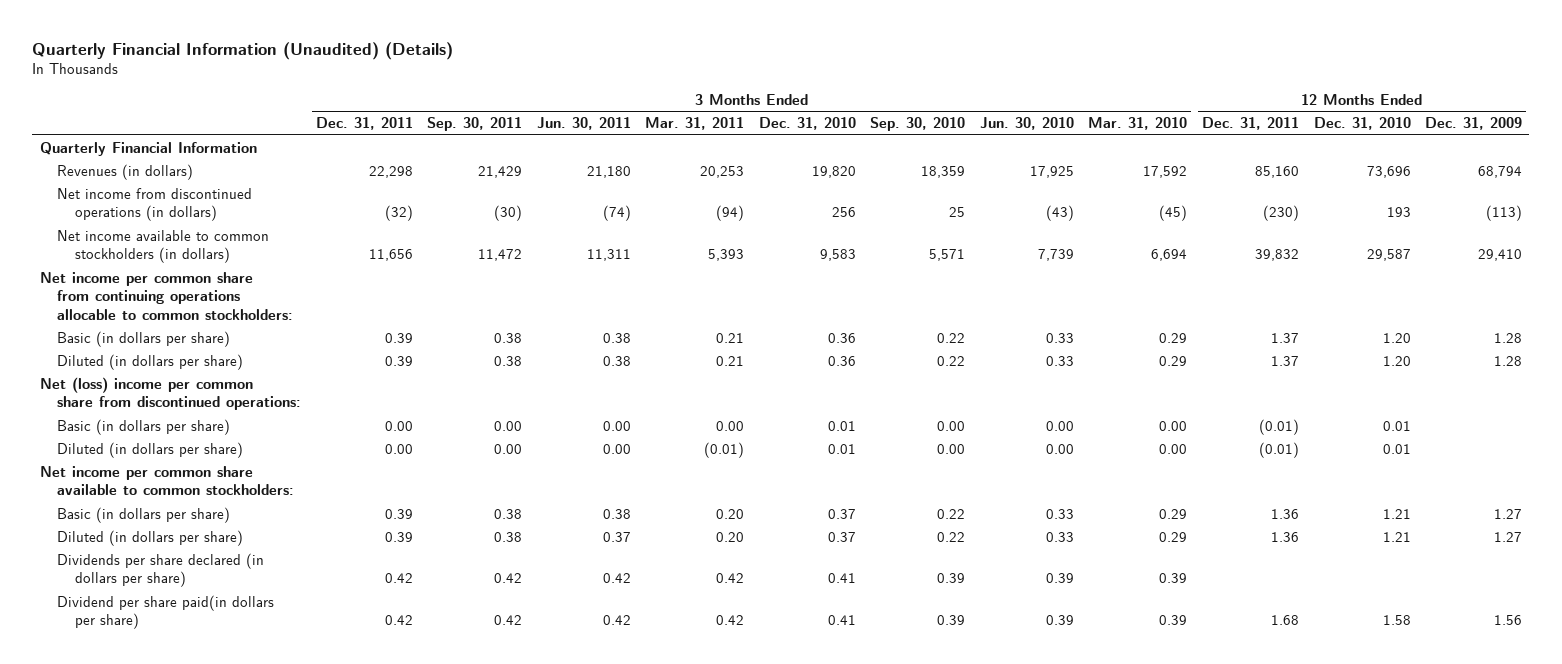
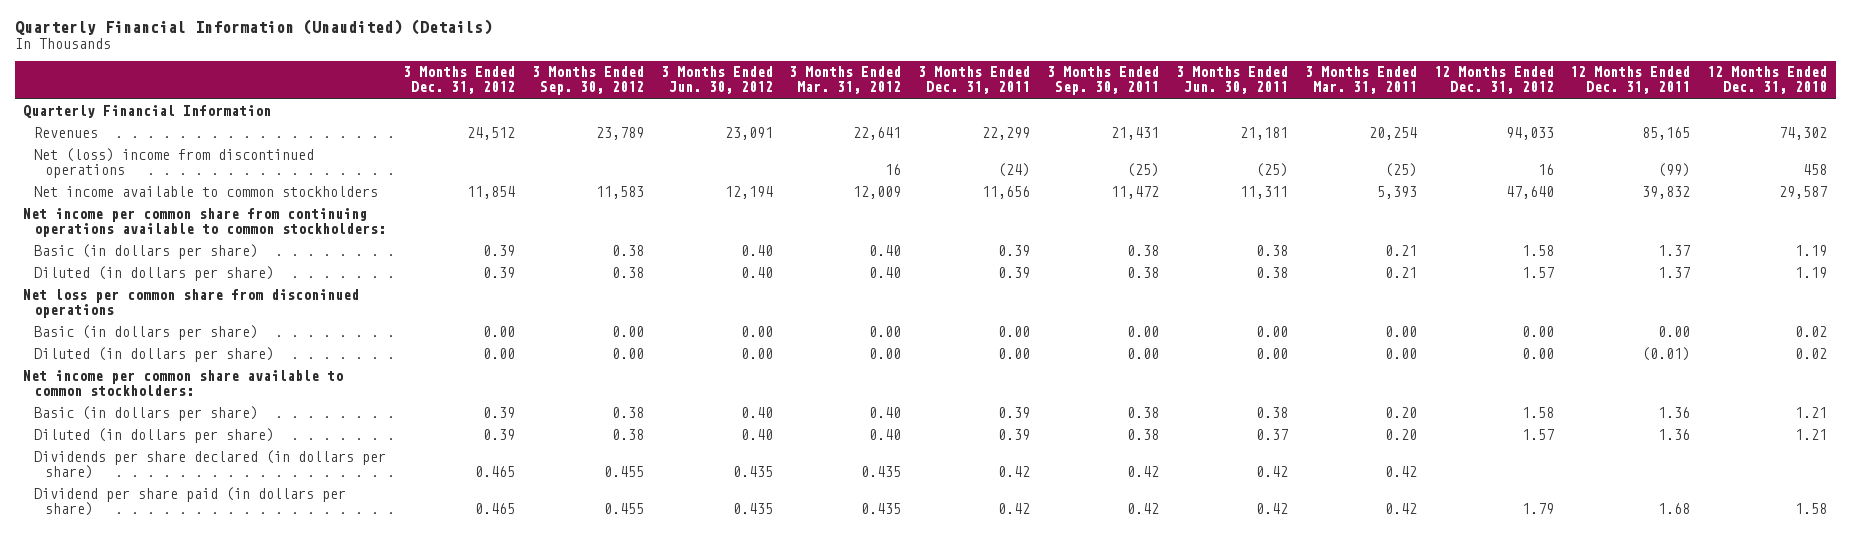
[758,117,856,131] Dec. 31, 2010 -> none
[870,117,966,132] Sep. 30, 2010 -> none
[979,117,1074,131] Jun. 30, 2010 -> none
[1088,117,1188,131] Mar. 31, 2010 -> none
[1425,117,1523,131] Dec. 31, 2009 -> none
none -> [402,66,515,95] 3 Months Ended Dec. 31, 2012
none -> [531,66,644,96] 3 Months Ended Sep. 30, 2012
none -> [660,66,773,95] 3 Months Ended Jun. 30, 2012
none -> [789,66,902,95] 3 Months Ended Mar. 31, 2012
none -> [1433,66,1554,95] 12 Months Ended Dec. 31, 2012
[57,163,194,180] Revenues (in dollars) -> [34,126,99,138] Revenues
[368,165,413,178] 22,298 -> [982,126,1031,140] 22,299
[478,165,523,178] 21,429 -> [1111,126,1160,140] 21,431
[586,165,631,178] 21,180 -> [1239,126,1288,140] 21,181
[700,165,745,178] 20,253 -> [1368,126,1417,140] 20,254
[1255,165,1300,178] 85,160 -> [1642,126,1691,140] 85,165
[1366,165,1411,178] 73,696 -> [1779,126,1828,140] 74,302
[57,187,253,222] Net income from discontinued operations (in dollars) -> [34,147,315,178] Net (loss) income from discontinued operations
[384,205,413,222] (32) -> [998,162,1031,177] (24)
[494,205,523,222] (30) -> [1127,162,1160,177] (25)
[602,205,631,222] (74) -> [1255,162,1288,177] (25)
[716,205,745,222] (94) -> [1384,162,1417,177] (25)
[1263,205,1300,222] (230) -> [1658,162,1691,177] (99)
[1386,207,1411,218] 193 -> [1803,163,1828,175] 458
[57,229,270,264] Net income available to common stockholders (in dollars) -> [34,185,379,197] Net income available to common stockholders
[39,271,294,320] Net income per common share from continuing operations allocable to common stockholders: -> [22,207,387,237] Net income per common share from continuing operations available to common stockholders:
[1382,332,1411,343] 1.20 -> [1795,244,1828,256] 1.19
[1382,355,1411,366] 1.20 -> [1795,266,1828,278] 1.19
[39,376,302,411] Net (loss) income per common share from discontinued operations: -> [22,288,359,318] Net loss per common share from disconinued operations
[1259,418,1300,435] (0.01) -> [1658,325,1691,337] 0.00
[1382,420,1411,431] 0.01 -> [1795,325,1828,337] 0.02
[704,441,745,458] (0.01) -> [1384,347,1417,359] 0.00
[1382,443,1411,454] 0.01 -> [1795,347,1828,359] 0.02
[57,594,275,630] Dividend per share paid(in dollars per share) -> [34,486,347,516] Dividend per share paid (in dollars per share)

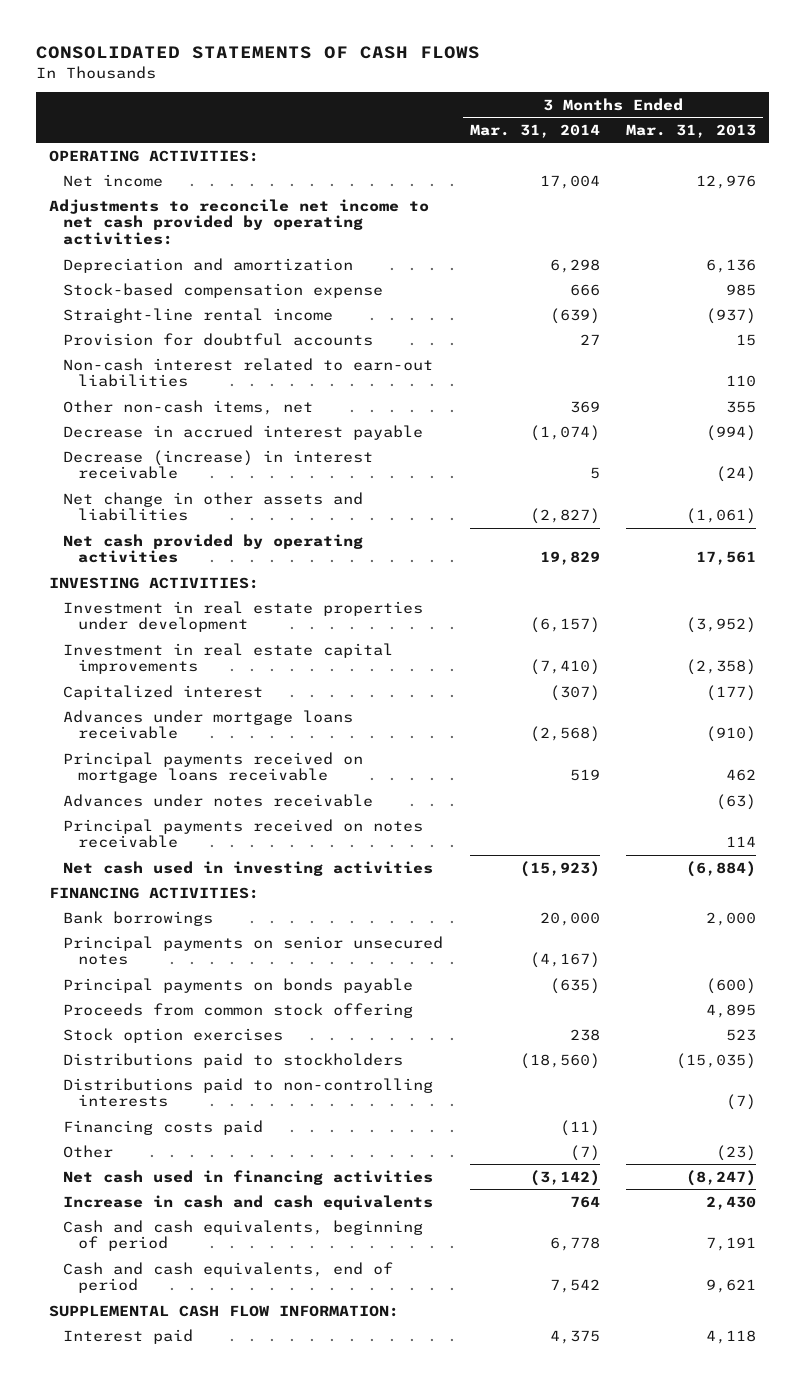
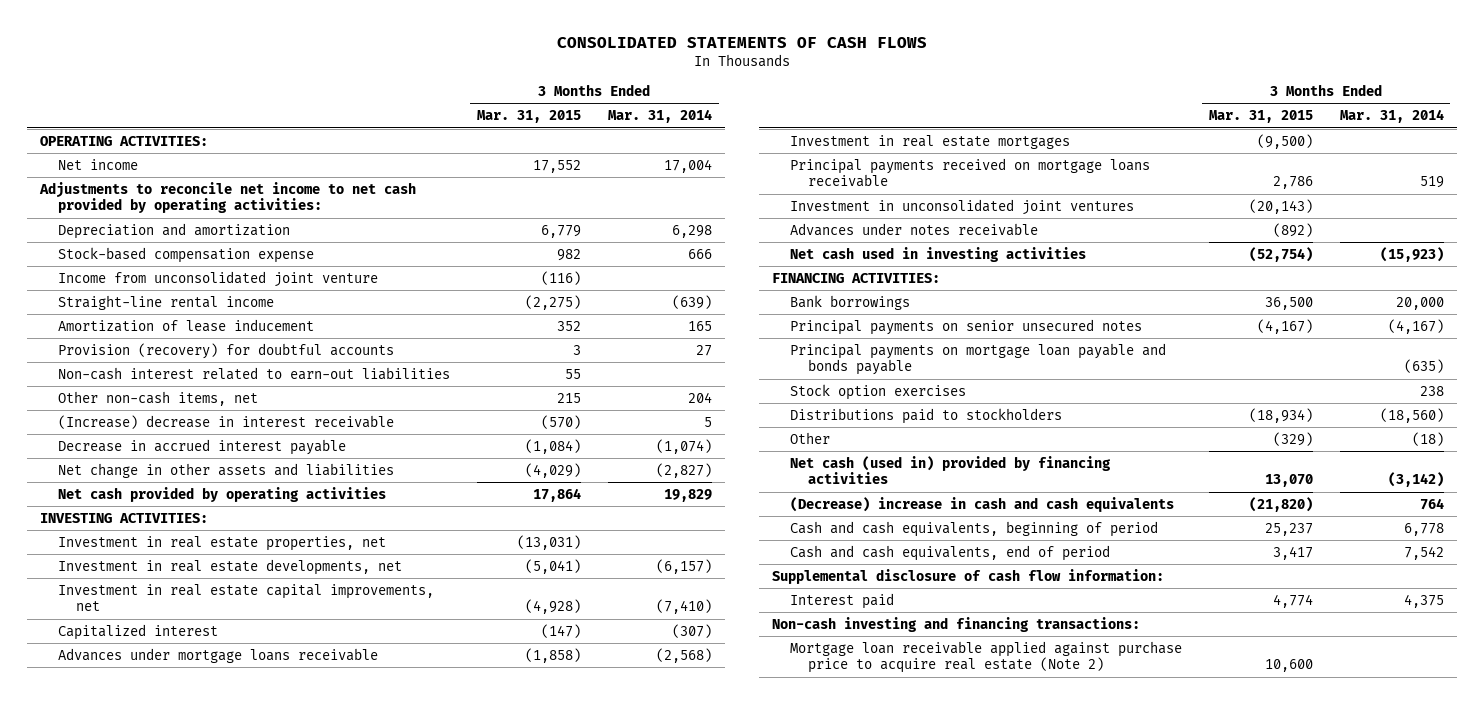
[625,123,756,138] Mar. 31, 2013 -> none
none -> [477,110,582,124] Mar. 31, 2015
none -> [58,270,379,287] Income from unconsolidated joint venture
none -> [58,318,315,332] Amortization of lease inducement
[63,332,374,346] Provision for doubtful accounts -> [58,342,395,359] Provision (recovery) for doubtful accounts
[569,400,600,413] 369 -> [687,391,712,403] 204
none -> [58,414,395,429] (Increase) decrease in interest receivable
[63,449,374,480] Decrease (increase) in interest receivable -> none
none -> [58,535,387,551] Investment in real estate properties, net
[63,600,424,633] Investment in real estate properties under development -> [58,558,403,575] Investment in real estate developments, net
[63,642,394,675] Investment in real estate capital improvements -> [58,583,435,612] Investment in real estate capital improvements, net
none -> [790,134,1071,149] Investment in real estate mortgages
none -> [790,198,1135,215] Investment in unconsolidated joint ventures
[63,818,424,849] Principal payments received on notes receivable -> none
[63,1002,414,1018] Proceeds from common stock offering -> none
[63,977,414,993] Principal payments on bonds payable -> [790,342,1167,376] Principal payments on mortgage loan payable and bonds payable
[63,1077,434,1108] Distributions paid to non-controlling interests -> none
[63,1119,264,1135] Financing costs paid -> none
[569,1144,600,1161] (7) -> [1411,431,1444,446] (18)
[63,1169,434,1185] Net cash used in financing activities -> [790,455,1112,485] Net cash (used in) provided by financing activities
[63,1194,434,1210] Increase in cash and cash equivalents -> [790,496,1175,512] (Decrease) increase in cash and cash equivalents
[49,1304,400,1317] SUPPLEMENTAL CASH FLOW INFORMATION: -> [772,568,1165,584] Supplemental disclosure of cash flow information:
none -> [772,616,1141,632] Non-cash investing and financing transactions:
none -> [790,640,1183,674] Mortgage loan receivable applied against purchase price to acquire real estate (Note 2)

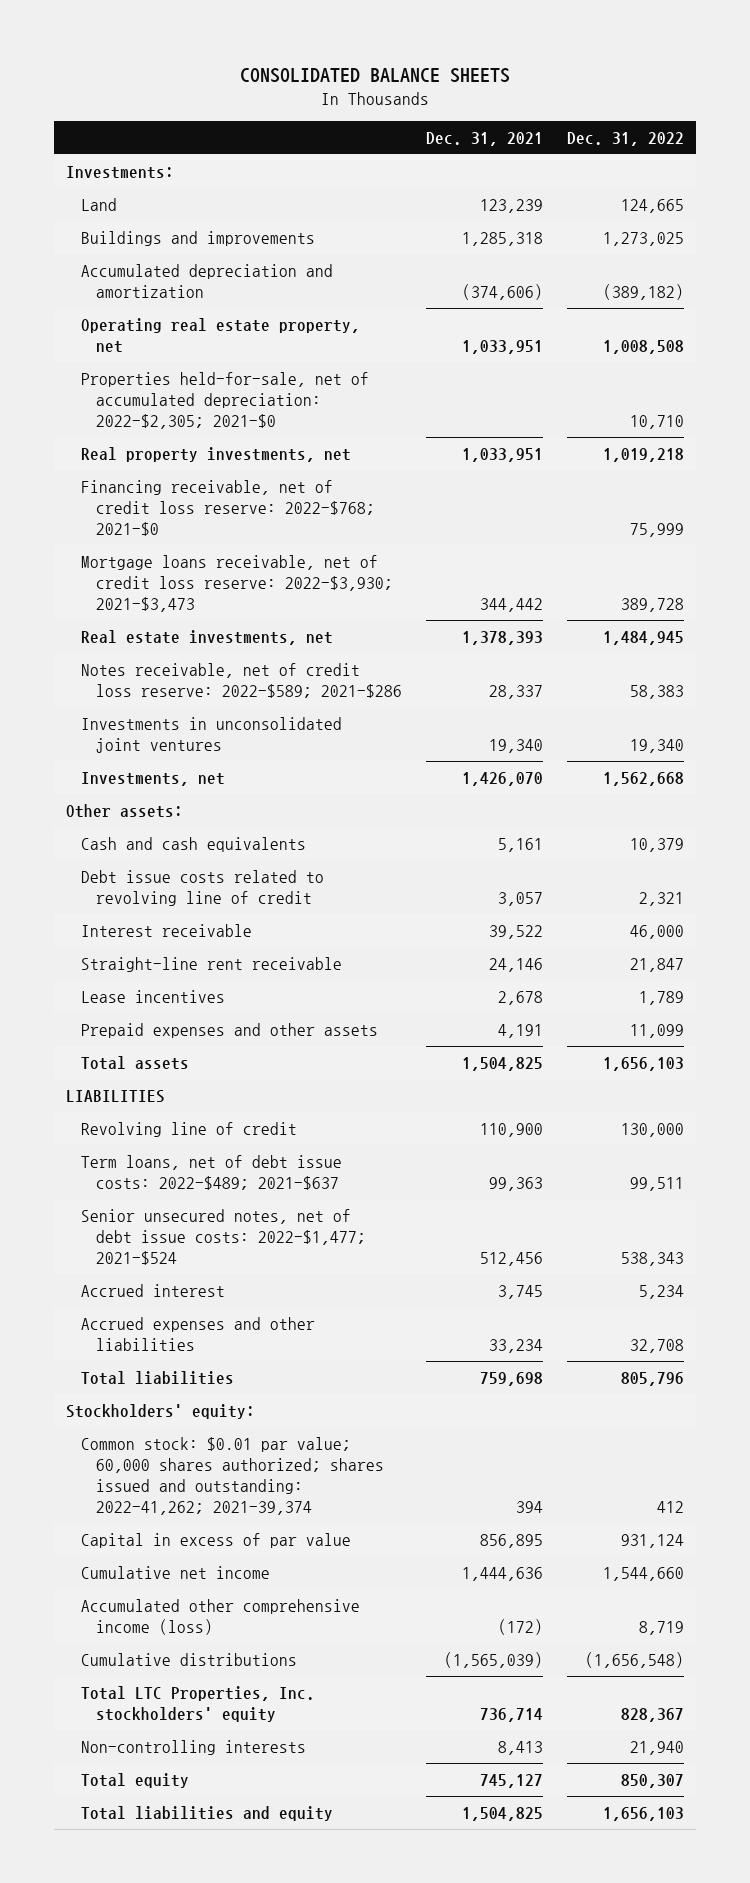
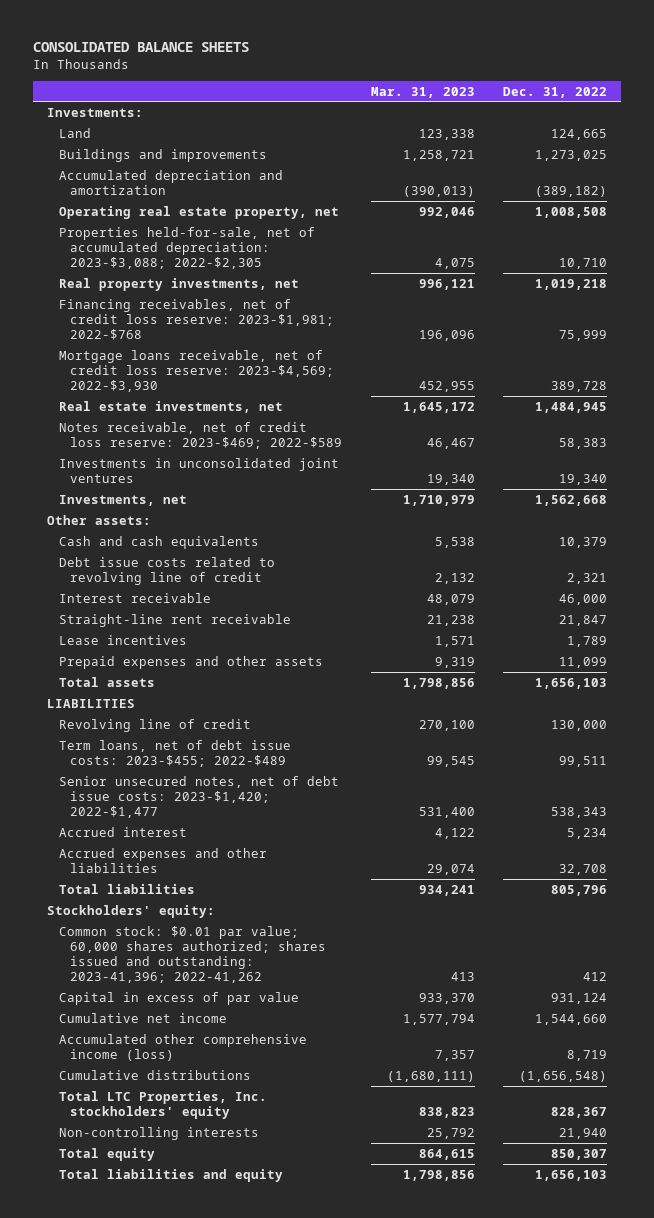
[426,131,544,146] Dec. 31, 2021 -> none
none -> [370,86,475,98] Mar. 31, 2023
[81,371,370,430] Properties held-for-sale, net of accumulated depreciation: 2022-$2,305; 2021-$0 -> [58,226,315,269] Properties held-for-sale, net of accumulated depreciation: 2023-$3,088; 2022-$2,305
[81,479,376,537] Financing receivable, net of credit loss reserve: 2022-$768; 2021-$0 -> [58,298,335,340] Financing receivables, net of credit loss reserve: 2023-$1,981; 2022-$768
[81,554,394,613] Mortgage loans receivable, net of credit loss reserve: 2022-$3,930; 2021-$3,473 -> [58,349,335,392] Mortgage loans receivable, net of credit loss reserve: 2023-$4,569; 2022-$3,930
[81,662,403,699] Notes receivable, net of credit loss reserve: 2022-$589; 2021-$286 -> [58,421,343,449] Notes receivable, net of credit loss reserve: 2023-$469; 2022-$589
[81,1154,343,1191] Term loans, net of debt issue costs: 2022-$489; 2021-$637 -> [58,739,291,767] Term loans, net of debt issue costs: 2023-$455; 2022-$489
[81,1208,367,1266] Senior unsecured notes, net of debt issue costs: 2022-$1,477; 2021-$524 -> [58,775,339,818] Senior unsecured notes, net of debt issue costs: 2023-$1,420; 2022-$1,477
[81,1436,385,1516] Common stock: $0.01 par value; 60,000 shares authorized; shares issued and outstanding: 2022-41,262; 2021-39,374 -> [58,925,327,983] Common stock: $0.01 par value; 60,000 shares authorized; shares issued and outstanding: 2023-41,396; 2022-41,262

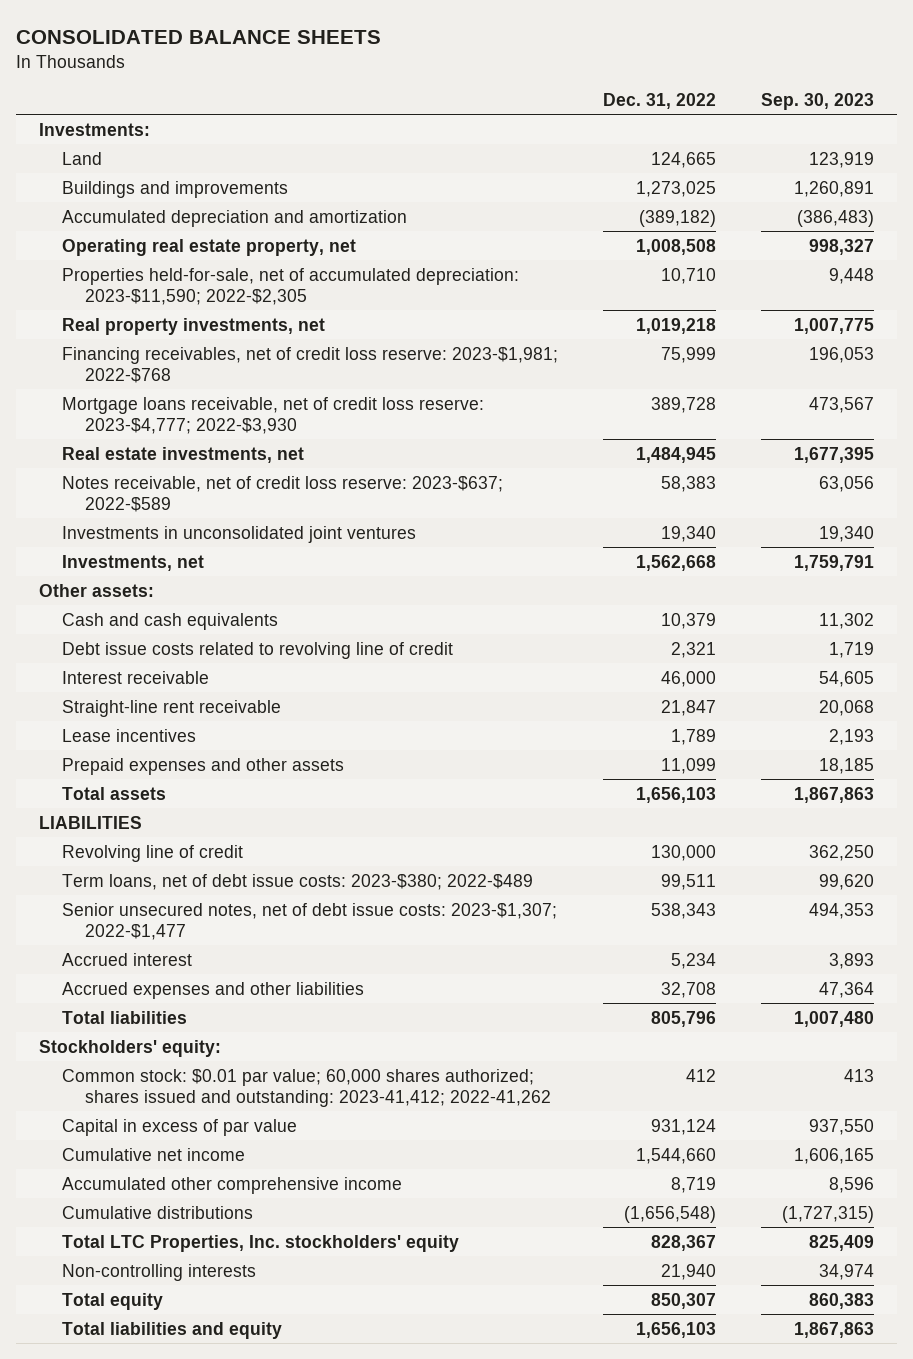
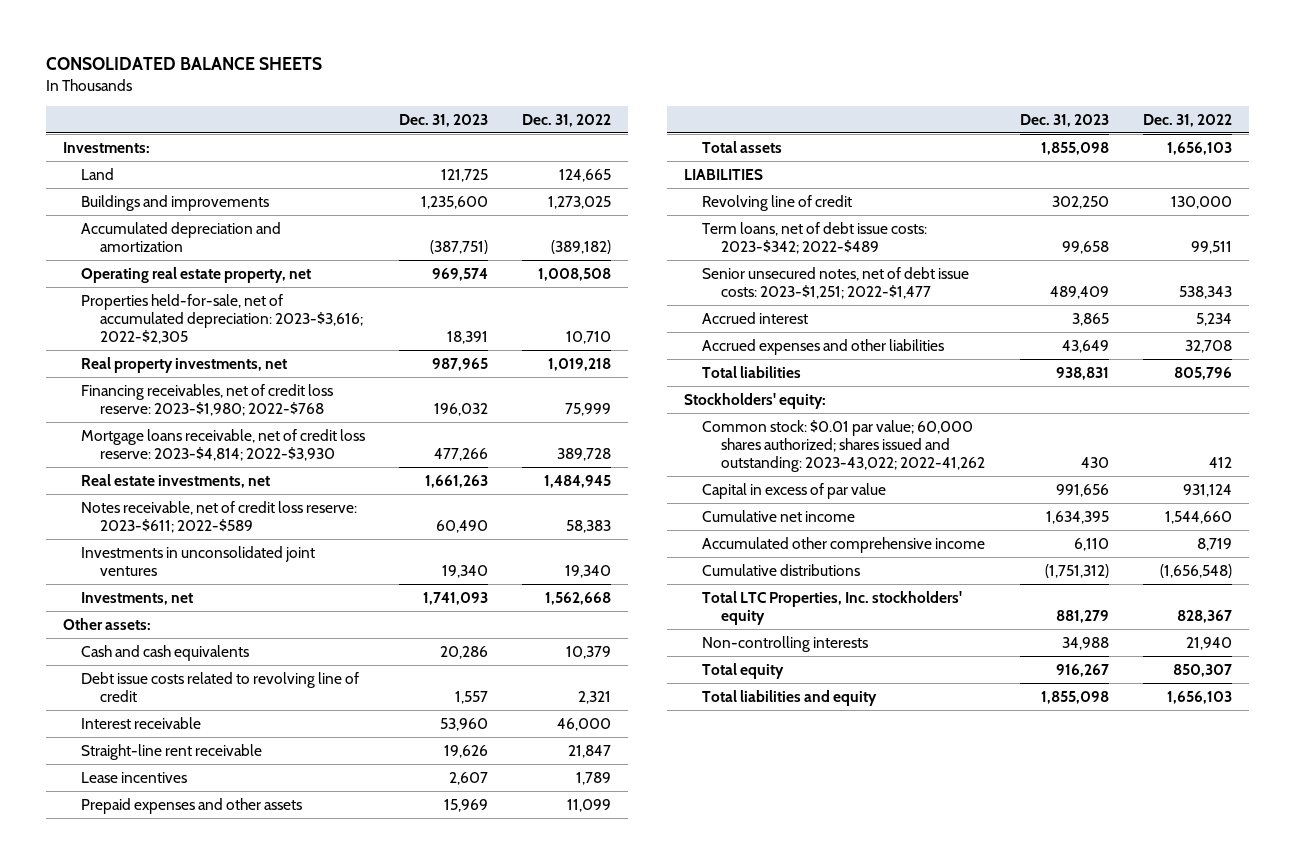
[761,92,875,110] Sep. 30, 2023 -> none
none -> [399,113,489,127] Dec. 31, 2023
[61,267,519,305] Properties held-for-sale, net of accumulated depreciation: 2023-$11,590; 2022-$2,305 -> [81,293,363,344] Properties held-for-sale, net of accumulated depreciation: 2023-$3,616; 2022-$2,305
[61,346,558,383] Financing receivables, net of credit loss reserve: 2023-$1,981; 2022-$768 -> [81,383,334,416] Financing receivables, net of credit loss reserve: 2023-$1,980; 2022-$768
[61,396,484,434] Mortgage loans receivable, net of credit loss reserve: 2023-$4,777; 2022-$3,930 -> [81,428,366,461] Mortgage loans receivable, net of credit loss reserve: 2023-$4,814; 2022-$3,930
[61,475,503,512] Notes receivable, net of credit loss reserve: 2023-$637; 2022-$589 -> [81,500,358,533] Notes receivable, net of credit loss reserve: 2023-$611; 2022-$589
[61,873,533,890] Term loans, net of debt issue costs: 2023-$380; 2022-$489 -> [702,221,928,254] Term loans, net of debt issue costs: 2023-$342; 2022-$489
[61,902,557,940] Senior unsecured notes, net of debt issue costs: 2023-$1,307; 2022-$1,477 -> [702,266,970,299] Senior unsecured notes, net of debt issue costs: 2023-$1,251; 2022-$1,477
[61,1068,552,1107] Common stock: $0.01 par value; 60,000 shares authorized; shares issued and outstanding: 2023-41,412; 2022-41,262 -> [702,419,985,472] Common stock: $0.01 par value; 60,000 shares authorized; shares issued and outstanding: 2023-43,022; 2022-41,262

